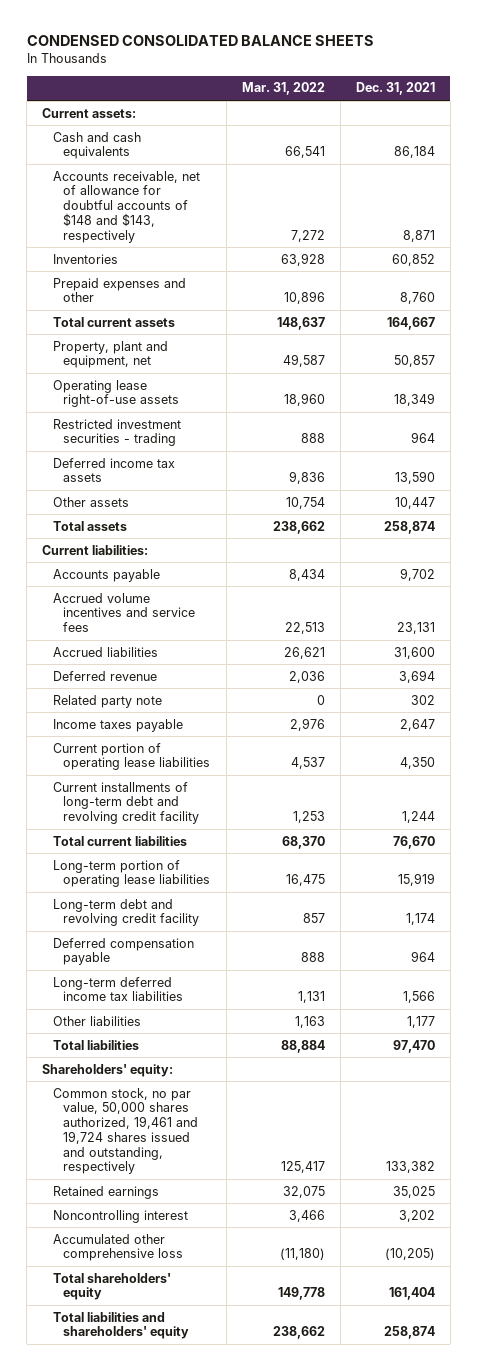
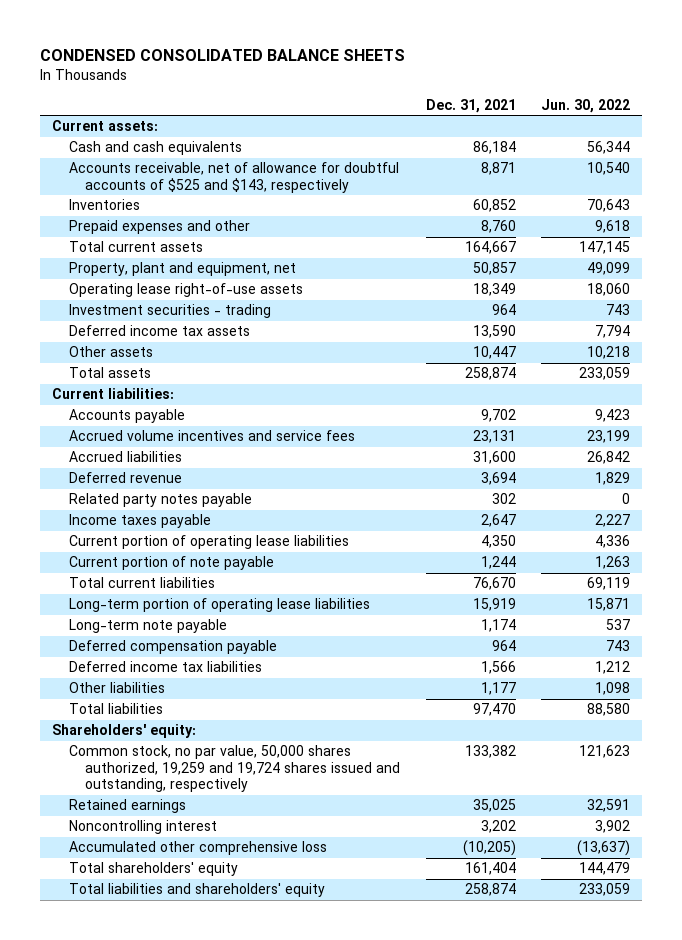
[241,82,325,96] Mar. 31, 2022 -> none
none -> [540,98,630,113] Jun. 30, 2022
[52,170,200,243] Accounts receivable, net of allowance for doubtful accounts of $148 and $143, respectively -> [68,162,399,193] Accounts receivable, net of allowance for doubtful accounts of $525 and $143, respectively
[52,418,181,447] Restricted investment securities - trading -> [68,304,271,319] Investment securities - trading
[52,694,162,708] Related party note -> [68,493,252,508] Related party notes payable
[52,781,200,825] Current installments of long-term debt and revolving credit facility -> [68,556,274,571] Current portion of note payable
[52,898,200,927] Long-term debt and revolving credit facility -> [68,619,227,634] Long-term note payable
[52,976,184,1002] Long-term deferred income tax liabilities -> [68,661,262,673] Deferred income tax liabilities
[52,1087,199,1175] Common stock, no par value, 50,000 shares authorized, 19,461 and 19,724 shares issued and outstanding, respectively -> [68,745,401,793] Common stock, no par value, 50,000 shares authorized, 19,259 and 19,724 shares issued and outstanding, respectively

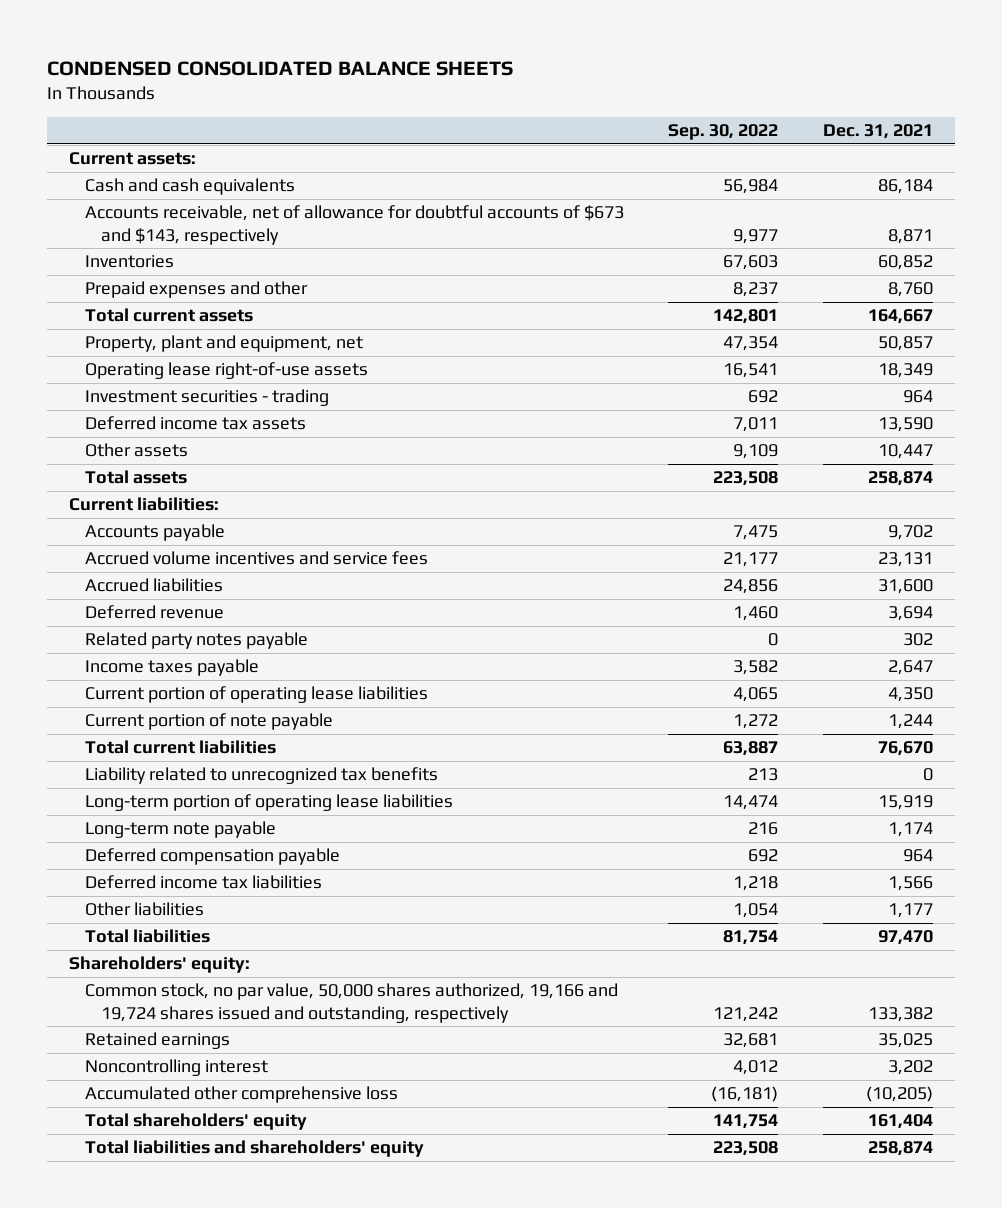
[540,98,630,113] Jun. 30, 2022 -> none
none -> [668,124,779,141] Sep. 30, 2022
[68,162,399,193] Accounts receivable, net of allowance for doubtful accounts of $525 and $143, respectively -> [85,205,625,245] Accounts receivable, net of allowance for doubtful accounts of $673 and $143, respectively
none -> [85,767,439,785] Liability related to unrecognized tax benefits
[68,745,401,793] Common stock, no par value, 50,000 shares authorized, 19,259 and 19,724 shares issued and outstanding, respectively -> [85,983,619,1023] Common stock, no par value, 50,000 shares authorized, 19,166 and 19,724 shares issued and outstanding, respectively

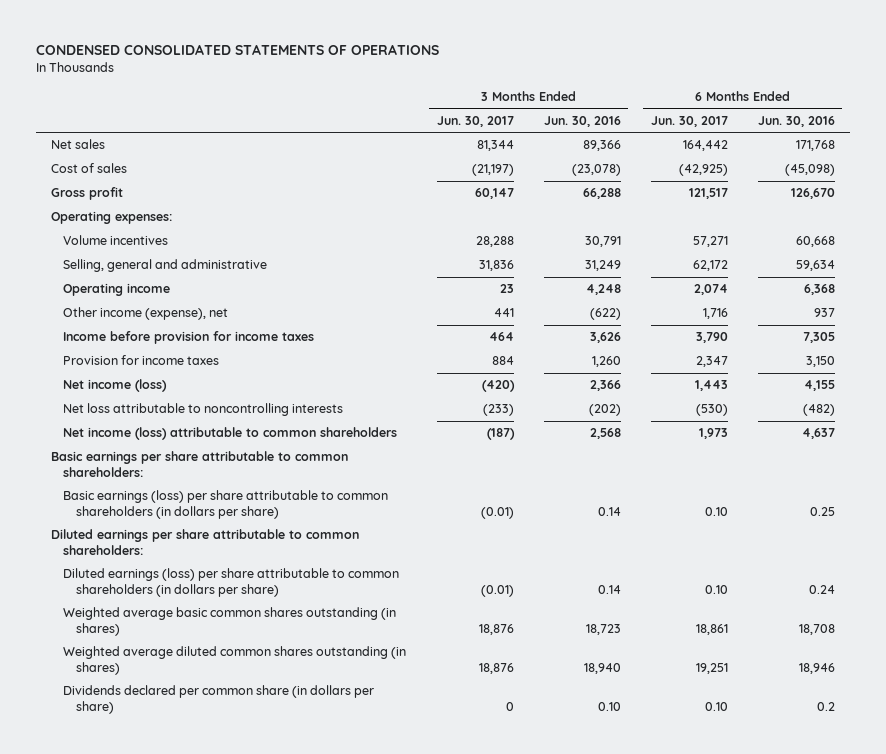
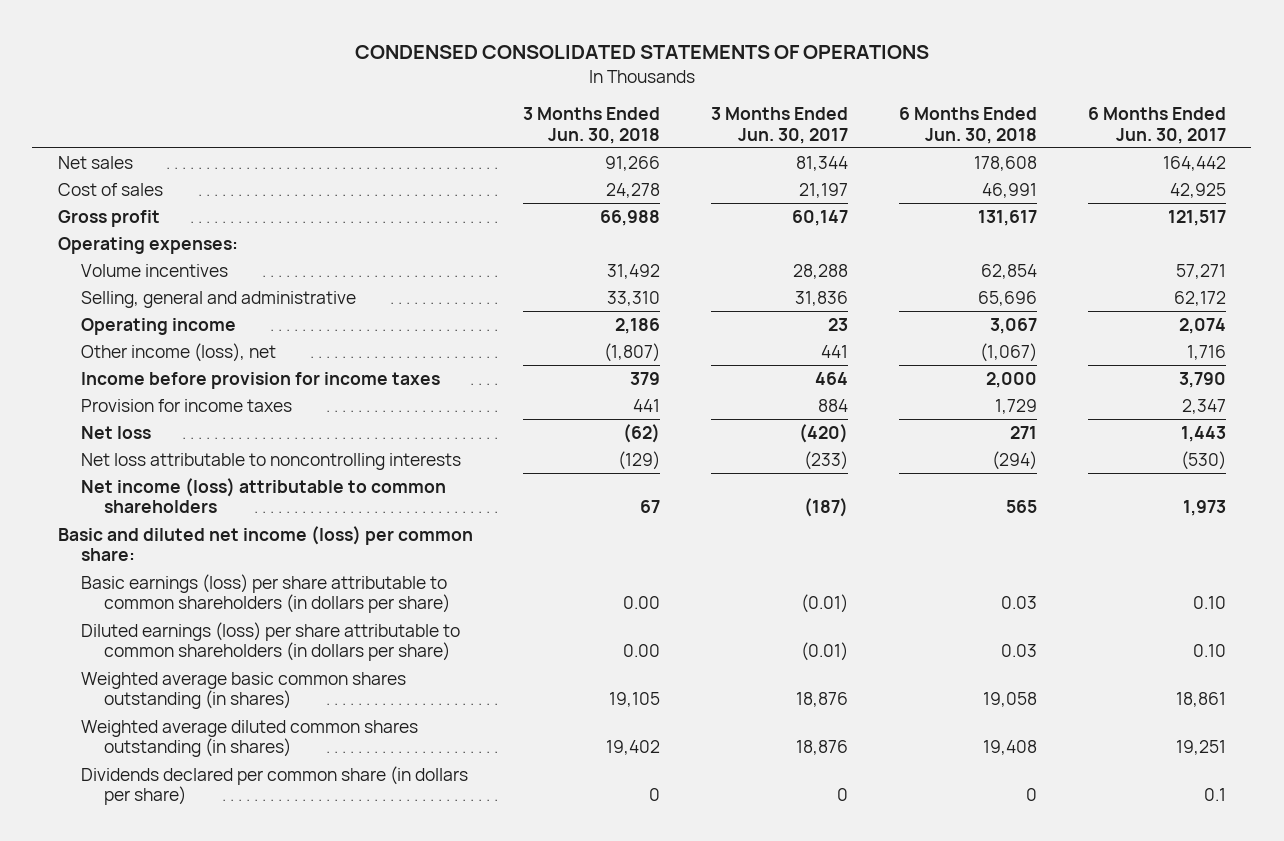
[543,115,621,127] Jun. 30, 2016 -> none
[757,115,835,127] Jun. 30, 2016 -> none
none -> [523,107,661,144] 3 Months Ended Jun. 30, 2018
none -> [899,107,1038,144] 6 Months Ended Jun. 30, 2018
[471,164,514,177] (21,197) -> [799,183,849,199] 21,197
[678,164,728,177] (42,925) -> [1169,183,1226,199] 42,925
[63,307,229,321] Other income (expense), net -> [80,343,276,363] Other income (loss), net
[63,379,168,393] Net income (loss) -> [80,426,151,440] Net loss
[50,451,348,477] Basic earnings per share attributable to common shareholders: -> none
none -> [57,526,473,562] Basic and diluted net income (loss) per common share:
[50,529,359,555] Diluted earnings per share attributable to common shareholders: -> none
[704,701,728,711] 0.10 -> [1203,788,1226,802] 0.1

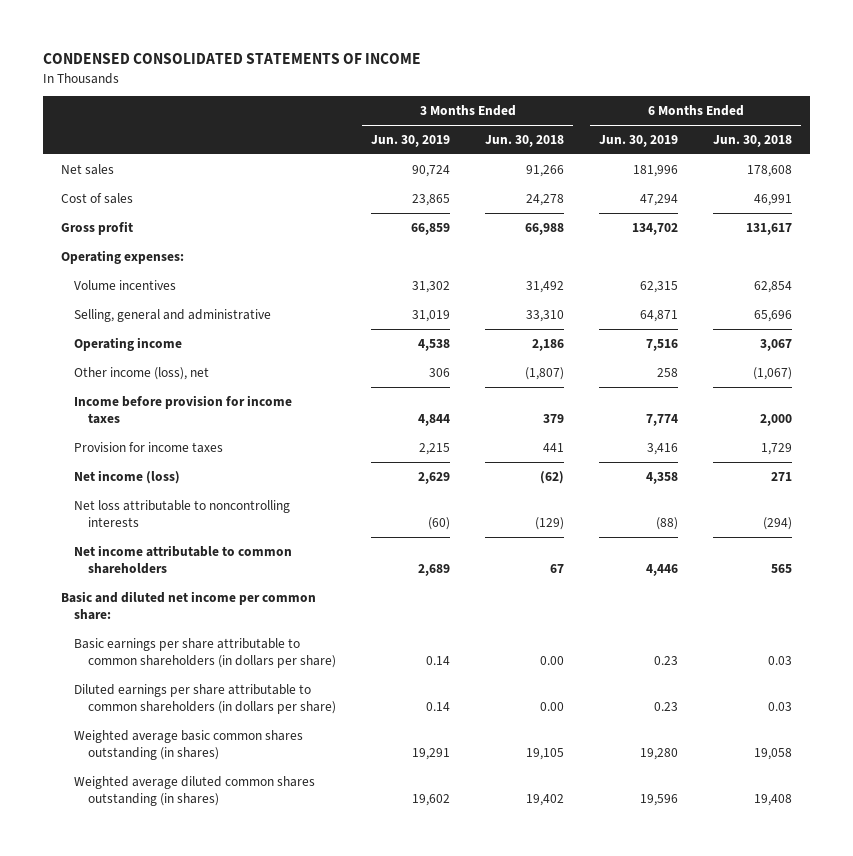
[354,45,929,60] CONDENSED CONSOLIDATED STATEMENTS OF OPERATIONS -> [43,53,422,65] CONDENSED CONSOLIDATED STATEMENTS OF INCOME
[711,107,849,144] 3 Months Ended Jun. 30, 2017 -> none
[1087,107,1226,144] 6 Months Ended Jun. 30, 2017 -> none
none -> [371,134,451,147] Jun. 30, 2019
none -> [599,134,679,147] Jun. 30, 2019
[80,426,151,440] Net loss -> [74,469,181,484] Net income (loss)
[80,478,446,514] Net income (loss) attributable to common shareholders -> [74,544,293,575] Net income attributable to common shareholders
[57,526,473,562] Basic and diluted net income (loss) per common share: -> [60,590,316,621] Basic and diluted net income per common share:
[80,574,450,614] Basic earnings (loss) per share attributable to common shareholders (in dollars per share) -> [74,637,337,669] Basic earnings per share attributable to common shareholders (in dollars per share)
[80,622,460,662] Diluted earnings (loss) per share attributable to common shareholders (in dollars per share) -> [74,683,337,715] Diluted earnings per share attributable to common shareholders (in dollars per share)
[80,766,468,806] Dividends declared per common share (in dollars per share) -> none

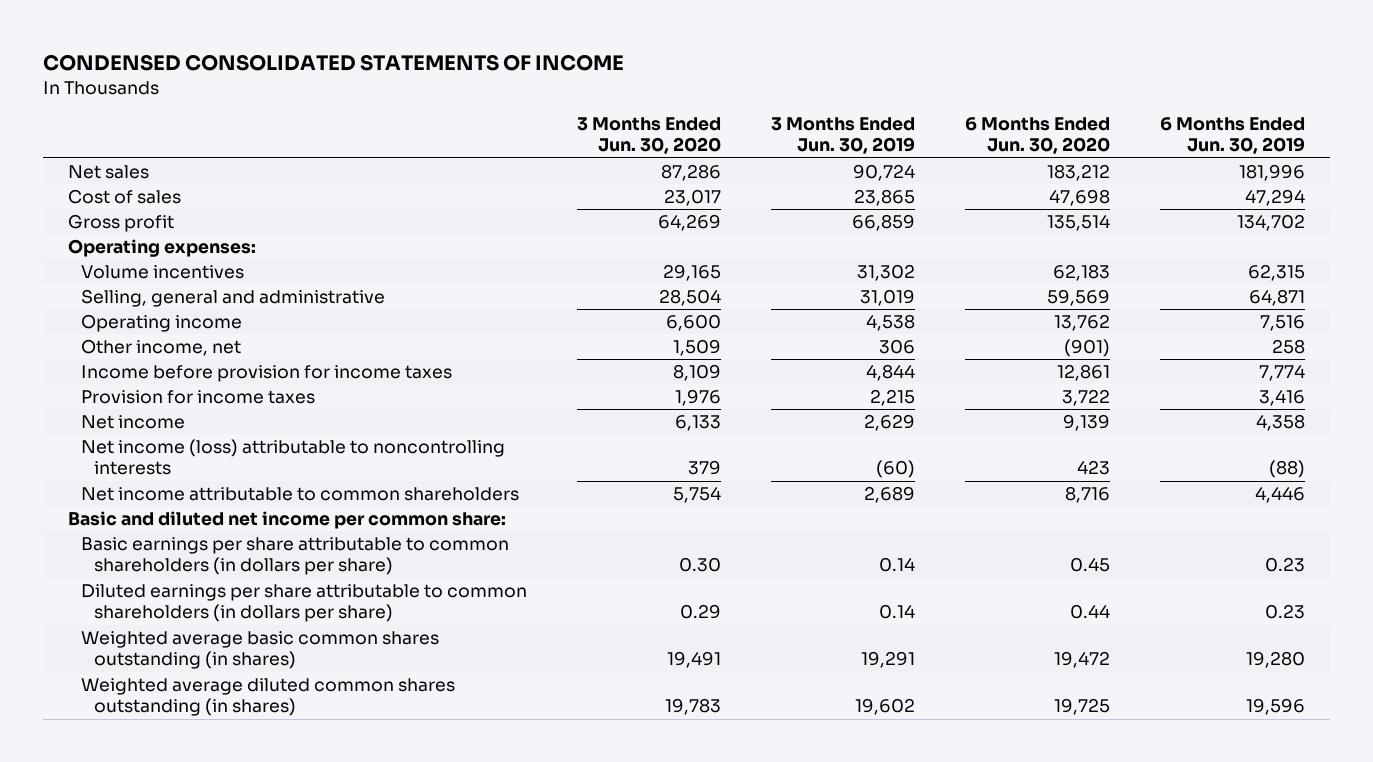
[485,134,565,147] Jun. 30, 2018 -> none
[713,134,793,147] Jun. 30, 2018 -> none
none -> [577,117,722,155] 3 Months Ended Jun. 30, 2020
none -> [965,117,1111,155] 6 Months Ended Jun. 30, 2020
[74,366,210,380] Other income (loss), net -> [81,339,242,357] Other income, net
[74,469,181,484] Net income (loss) -> [81,415,186,430] Net income
[74,499,291,528] Net loss attributable to noncontrolling interests -> [81,439,506,476] Net income (loss) attributable to noncontrolling interests

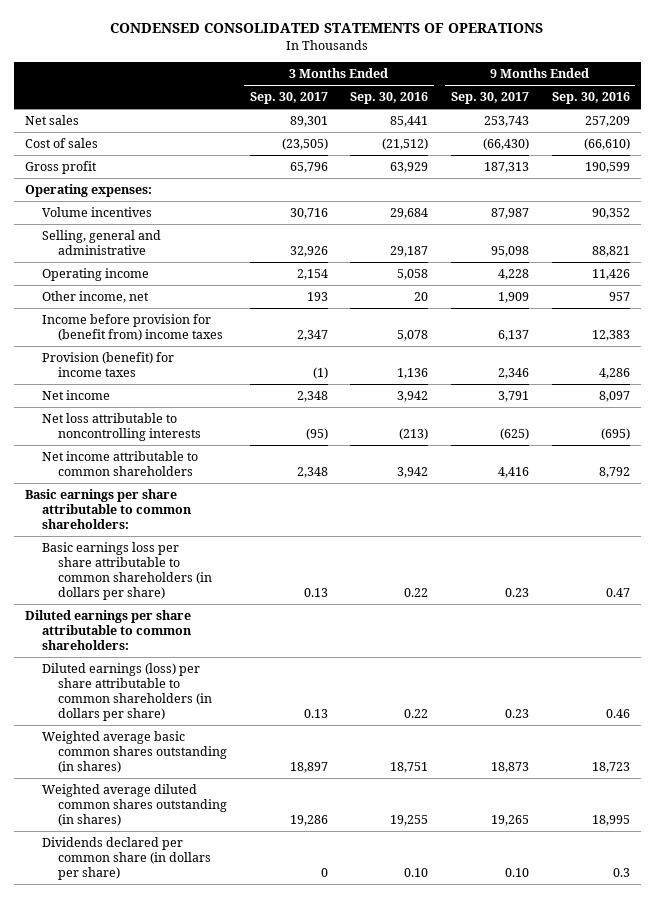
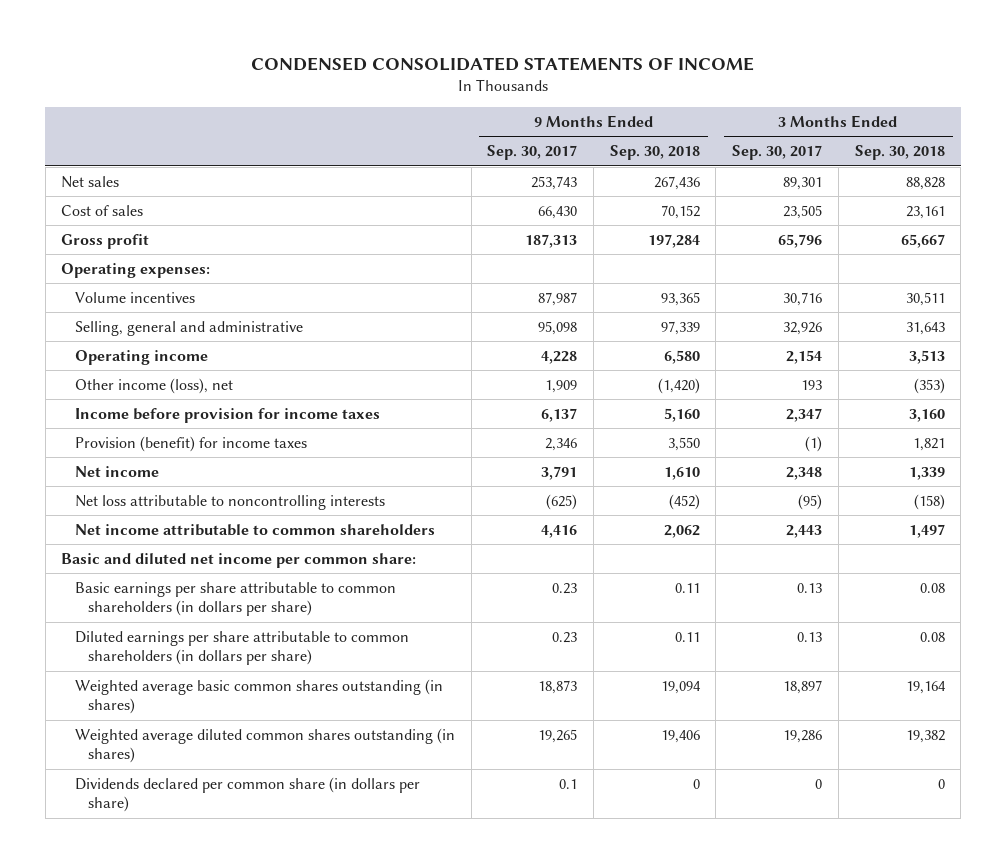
[110,23,544,34] CONDENSED CONSOLIDATED STATEMENTS OF OPERATIONS -> [250,56,754,71] CONDENSED CONSOLIDATED STATEMENTS OF INCOME
[350,92,429,105] Sep. 30, 2016 -> none
[551,92,630,105] Sep. 30, 2016 -> none
none -> [609,145,700,161] Sep. 30, 2018
none -> [854,145,945,161] Sep. 30, 2018
[281,138,328,151] (23,505) -> [783,204,823,219] 23,505
[483,138,530,151] (66,430) -> [538,205,578,219] 66,430
[41,291,149,304] Other income, net -> [74,377,233,394] Other income (loss), net
[41,314,223,342] Income before provision for (benefit from) income taxes -> [74,407,380,423] Income before provision for income taxes
[25,489,192,529] Basic earnings per share attributable to common shareholders: -> none
[25,610,192,650] Diluted earnings per share attributable to common shareholders: -> none
[296,467,328,479] 2,348 -> [786,524,823,538] 2,443
none -> [61,552,417,568] Basic and diluted net income per common share:
[41,542,212,600] Basic earnings loss per share attributable to common shareholders (in dollars per share) -> [74,581,396,617] Basic earnings per share attributable to common shareholders (in dollars per share)
[41,663,212,721] Diluted earnings (loss) per share attributable to common shareholders (in dollars per share) -> [74,630,409,666] Diluted earnings per share attributable to common shareholders (in dollars per share)
[505,867,530,877] 0.10 -> [559,778,578,789] 0.1

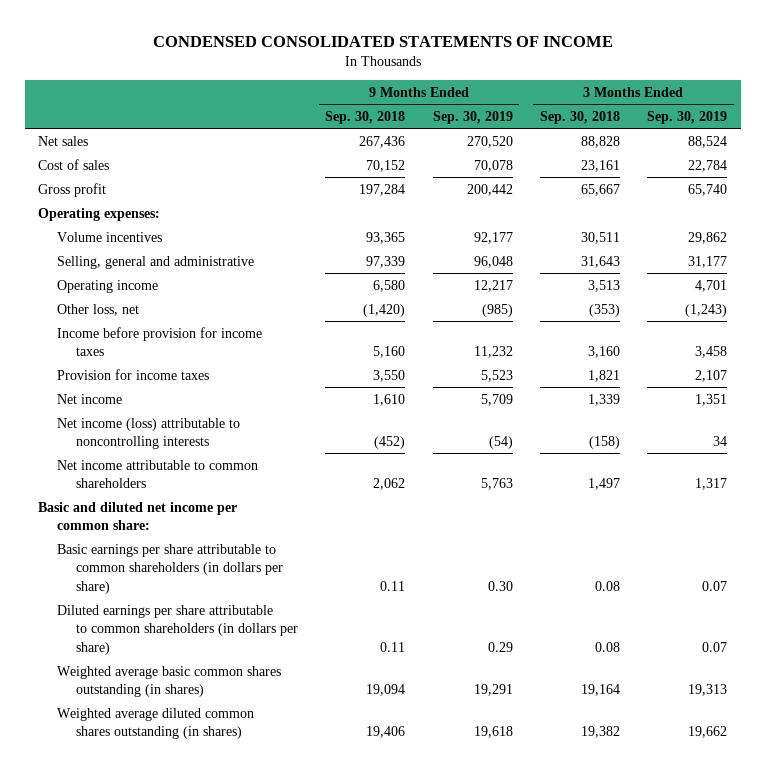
[487,145,578,161] Sep. 30, 2017 -> none
[732,145,823,161] Sep. 30, 2017 -> none
none -> [432,111,513,125] Sep. 30, 2019
none -> [646,111,727,125] Sep. 30, 2019
[74,377,233,394] Other income (loss), net -> [57,303,140,316] Other loss, net
[74,435,307,452] Provision (benefit) for income taxes -> [57,368,210,380] Provision for income taxes
[74,494,385,510] Net loss attributable to noncontrolling interests -> [57,417,241,450] Net income (loss) attributable to noncontrolling interests
[74,776,420,813] Dividends declared per common share (in dollars per share) -> none

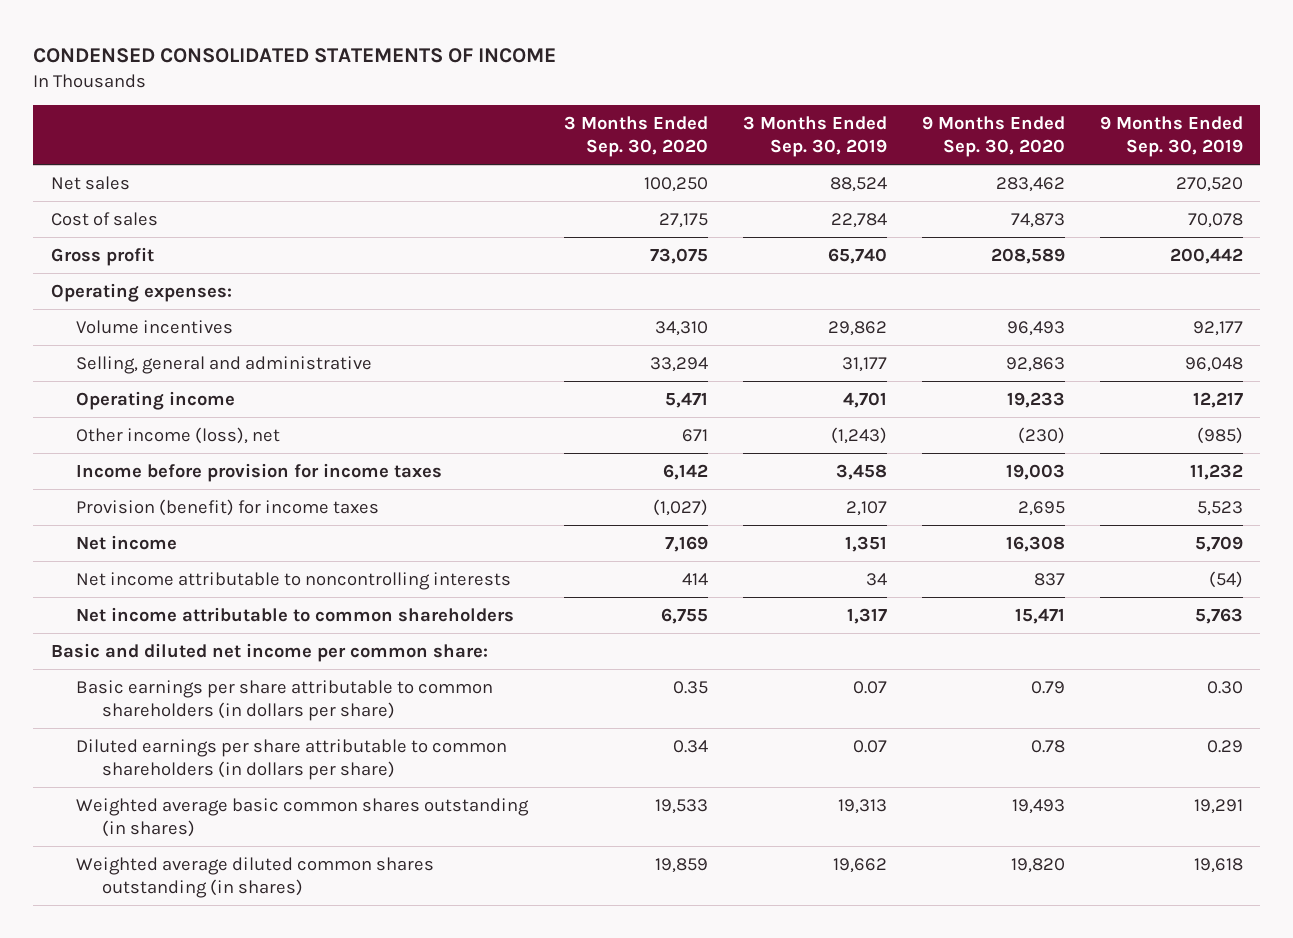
[325,111,406,125] Sep. 30, 2018 -> none
[539,111,620,125] Sep. 30, 2018 -> none
none -> [563,115,708,158] 3 Months Ended Sep. 30, 2020
none -> [921,115,1065,158] 9 Months Ended Sep. 30, 2020
[57,303,140,316] Other loss, net -> [76,426,281,444] Other income (loss), net
[57,368,210,380] Provision for income taxes -> [76,498,380,516] Provision (benefit) for income taxes
[57,417,241,450] Net income (loss) attributable to noncontrolling interests -> [76,571,512,590] Net income attributable to noncontrolling interests

